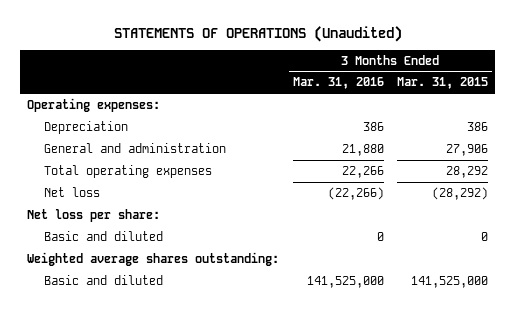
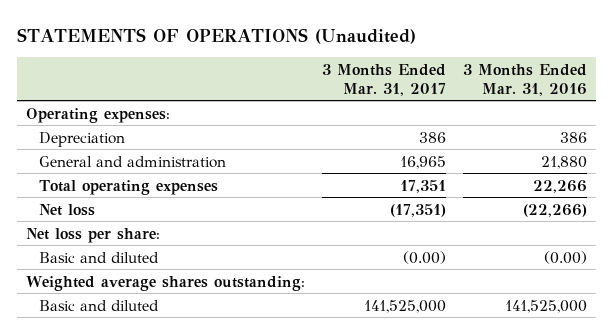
[397,77,489,90] Mar. 31, 2015 -> none
none -> [322,63,447,96] 3 Months Ended Mar. 31, 2017
[376,231,384,241] 0 -> [544,250,588,264] (0.00)

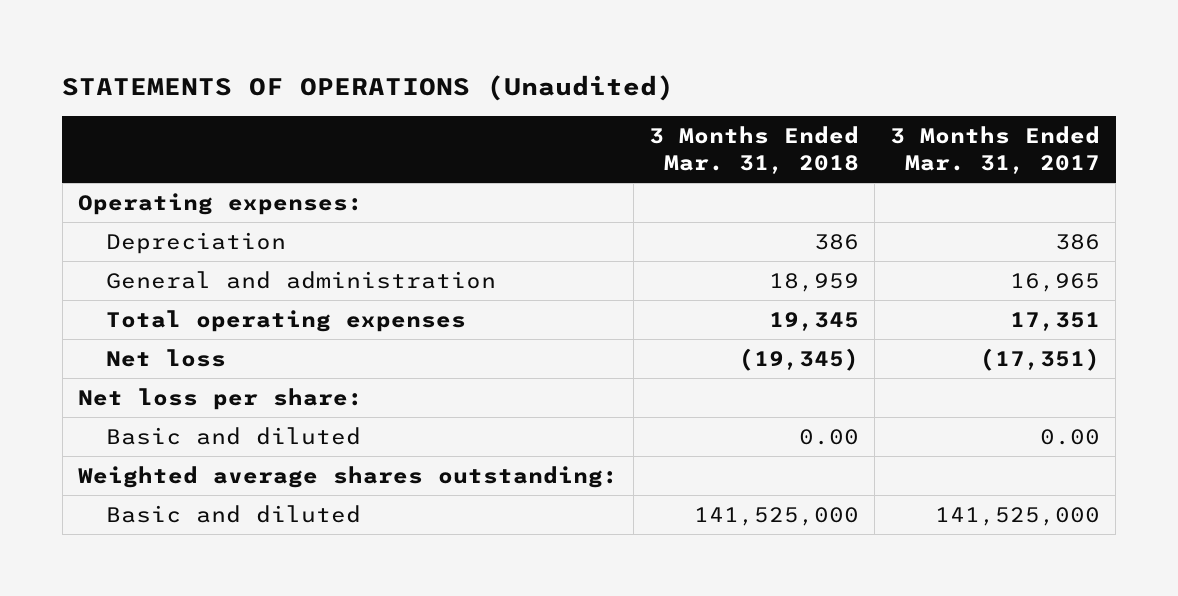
[463,63,588,96] 3 Months Ended Mar. 31, 2016 -> none
none -> [648,125,859,174] 3 Months Ended Mar. 31, 2018
[403,250,447,264] (0.00) -> [1040,428,1101,445] 0.00

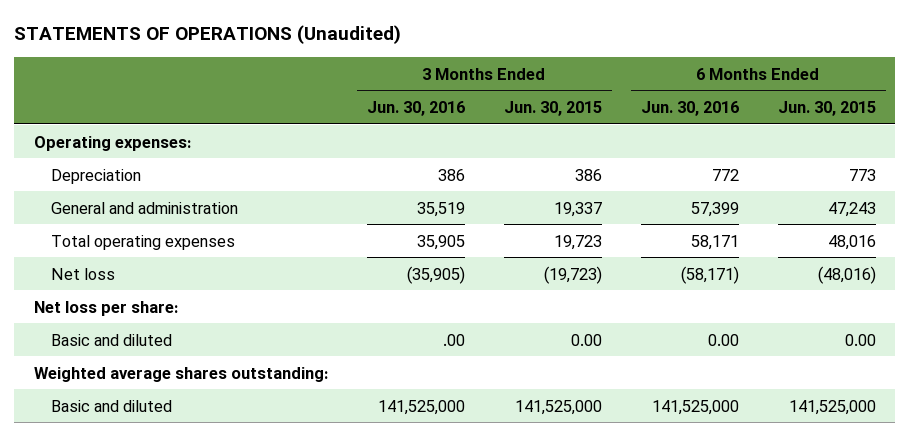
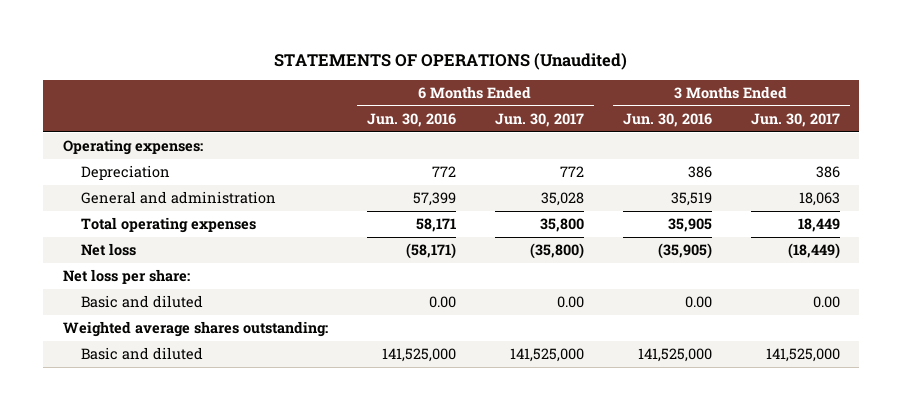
[503,100,602,116] Jun. 30, 2015 -> none
[777,100,876,116] Jun. 30, 2015 -> none
none -> [494,112,584,127] Jun. 30, 2017
none -> [750,112,840,127] Jun. 30, 2017
[442,333,465,346] .00 -> [684,296,712,309] 0.00

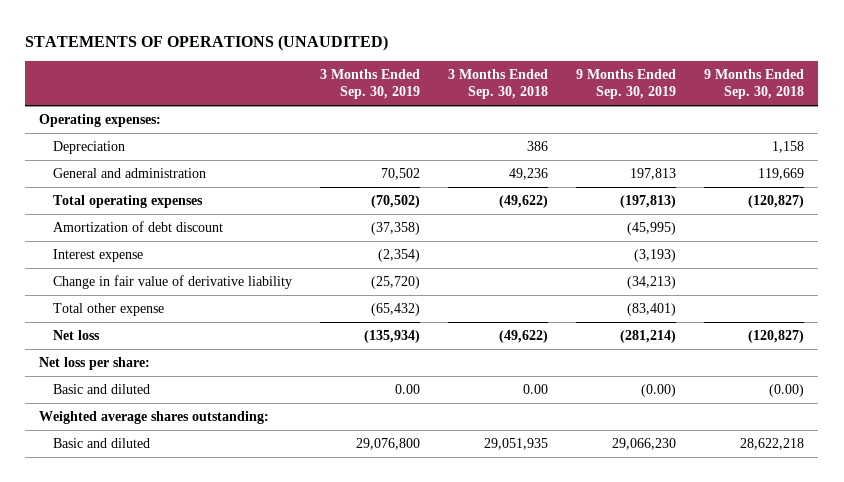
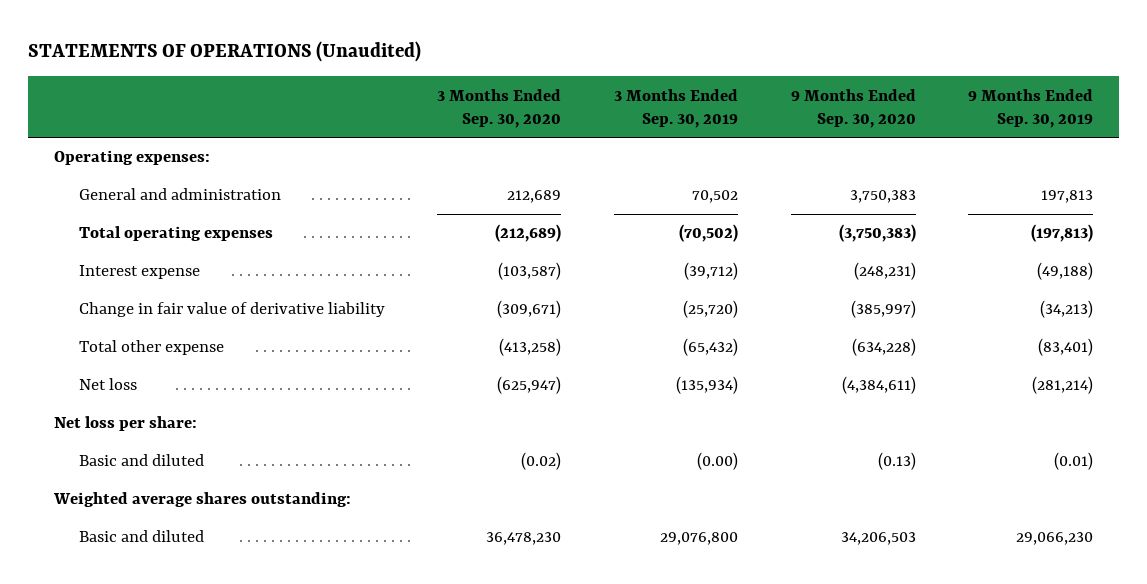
[25,34,389,51] STATEMENTS OF OPERATIONS (UNAUDITED) -> [27,41,421,63] STATEMENTS OF OPERATIONS (Unaudited)
[447,68,548,100] 3 Months Ended Sep. 30, 2018 -> none
[704,68,805,100] 9 Months Ended Sep. 30, 2018 -> none
none -> [437,88,562,128] 3 Months Ended Sep. 30, 2020
none -> [790,88,916,128] 9 Months Ended Sep. 30, 2020
[52,140,125,154] Depreciation -> none
[52,220,223,232] Amortization of debt discount -> none
[377,248,420,262] (2,354) -> [683,262,738,281] (39,712)
[634,248,677,262] (3,193) -> [1037,262,1094,281] (49,188)
[394,383,420,394] 0.00 -> [696,452,738,471] (0.00)
[641,383,677,397] (0.00) -> [1054,452,1094,471] (0.01)

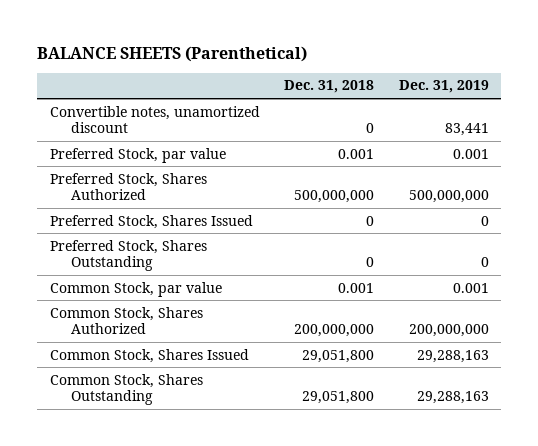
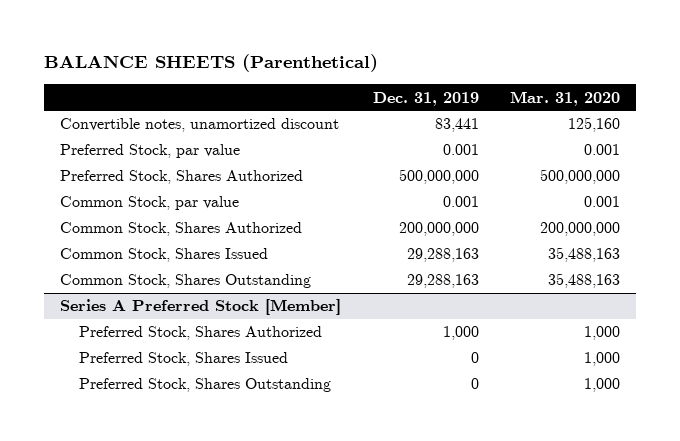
[284,80,375,94] Dec. 31, 2018 -> none
none -> [510,90,621,106] Mar. 31, 2020
[49,214,253,229] Preferred Stock, Shares Issued -> none
[49,239,207,272] Preferred Stock, Shares Outstanding -> none
none -> [60,299,342,316] Series A Preferred Stock [Member]
none -> [78,326,322,341] Preferred Stock, Shares Authorized
none -> [78,352,288,367] Preferred Stock, Shares Issued
none -> [78,378,331,393] Preferred Stock, Shares Outstanding

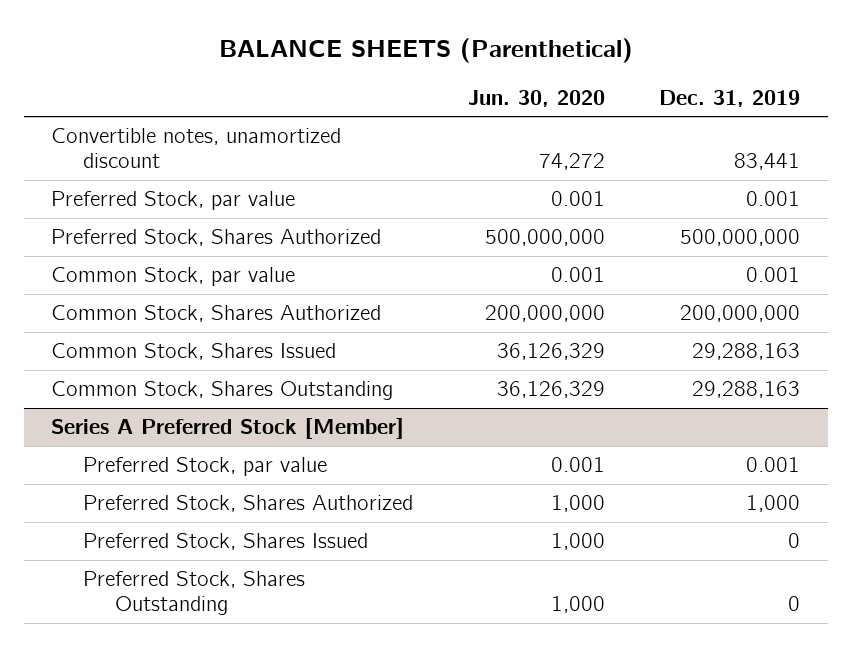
[510,90,621,106] Mar. 31, 2020 -> none
none -> [467,89,605,107] Jun. 30, 2020
none -> [83,457,328,477] Preferred Stock, par value

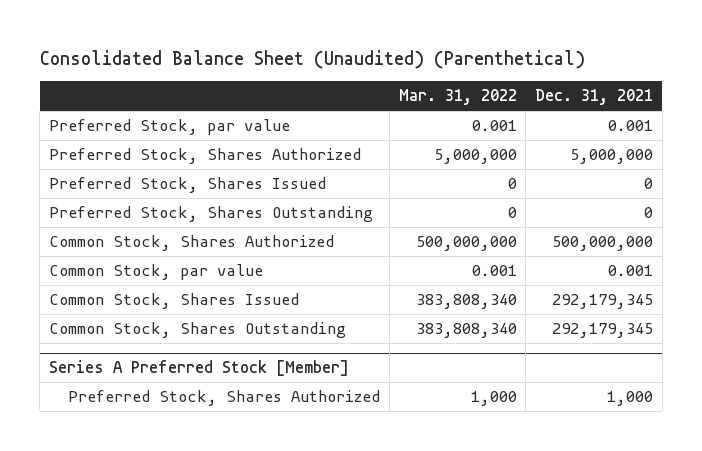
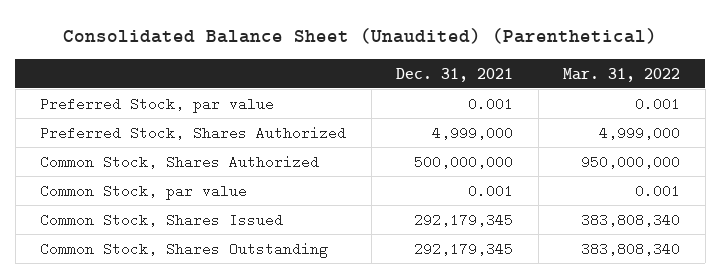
[48,177,326,194] Preferred Stock, Shares Issued -> none
[48,206,373,223] Preferred Stock, Shares Outstanding -> none
[433,149,517,165] 5,000,000 -> [599,125,681,140] 4,999,000
[569,149,653,165] 5,000,000 -> [432,125,514,140] 4,999,000
[415,236,517,252] 500,000,000 -> [581,154,681,169] 950,000,000
[48,360,349,377] Series A Preferred Stock [Member] -> none
[68,390,381,407] Preferred Stock, Shares Authorized -> none

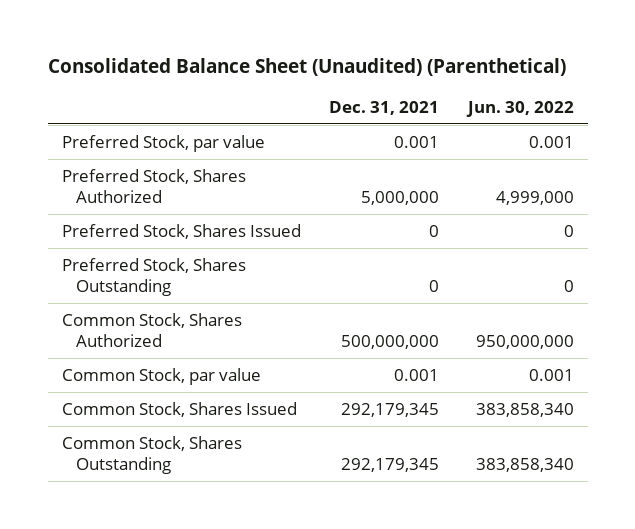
[563,67,681,82] Mar. 31, 2022 -> none
none -> [465,100,574,117] Jun. 30, 2022
[432,125,514,140] 4,999,000 -> [361,191,440,206] 5,000,000
none -> [61,223,301,239] Preferred Stock, Shares Issued
none -> [61,257,246,297] Preferred Stock, Shares Outstanding

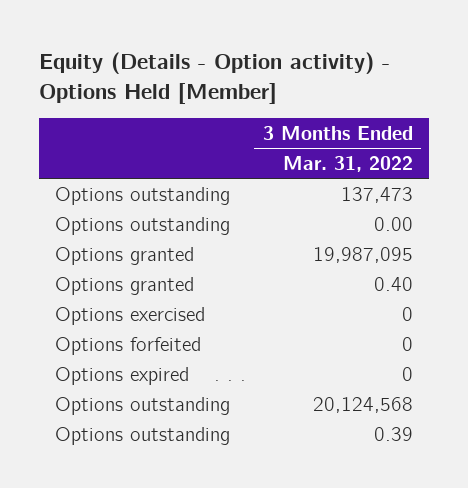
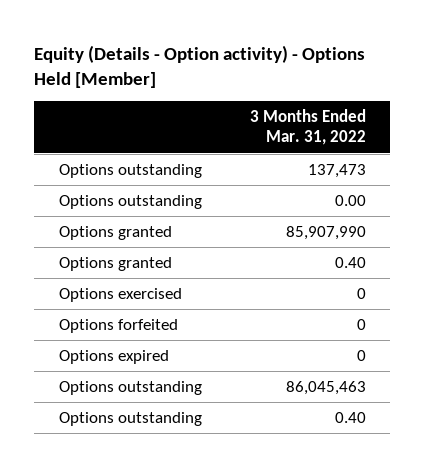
[312,246,413,263] 19,987,095 -> [286,226,367,241] 85,907,990
[312,396,413,413] 20,124,568 -> [286,381,367,396] 86,045,463
[373,426,413,441] 0.39 -> [335,412,367,424] 0.40

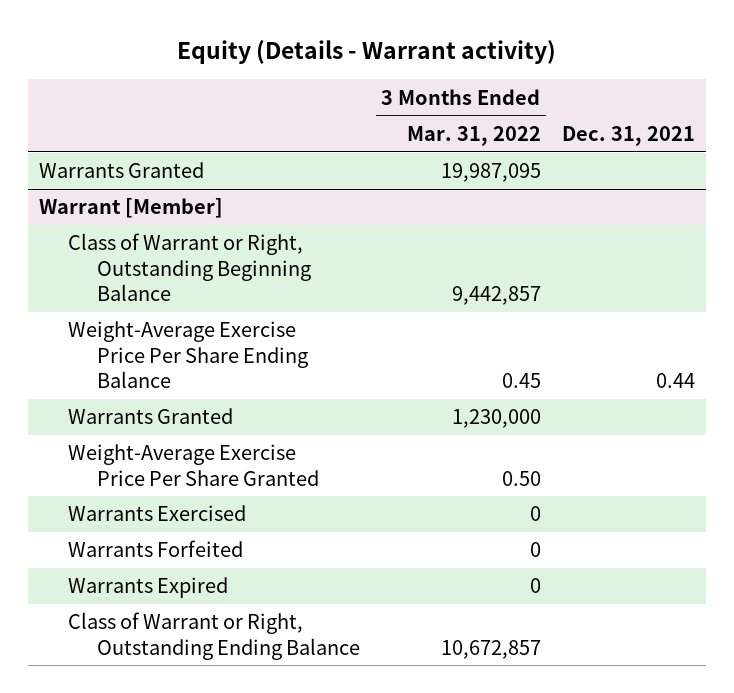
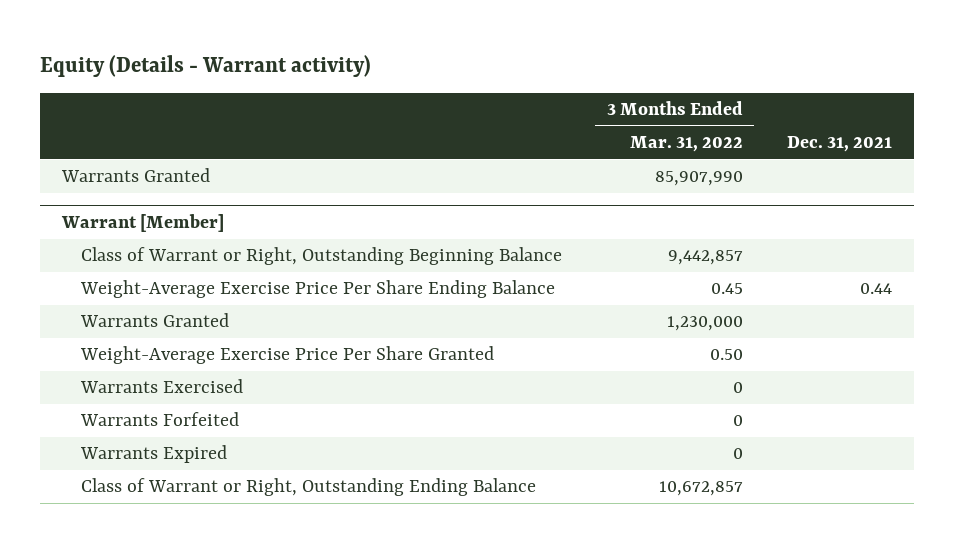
[440,163,541,183] 19,987,095 -> [654,171,743,187] 85,907,990

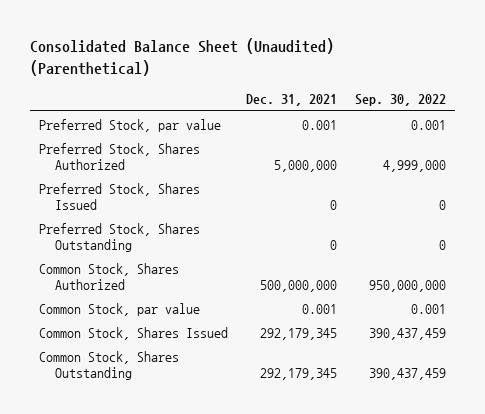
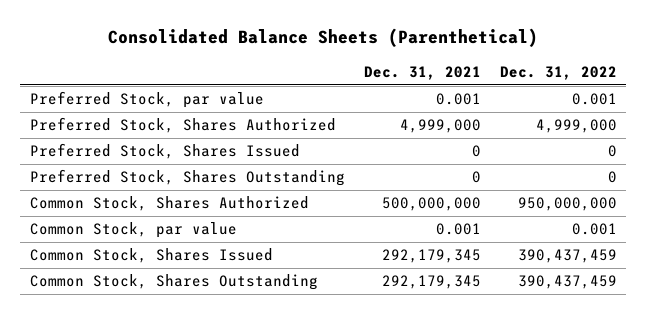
[29,38,334,76] Consolidated Balance Sheet (Unaudited) (Parenthetical) -> [108,28,539,48] Consolidated Balance Sheets (Parenthetical)
[355,93,447,106] Sep. 30, 2022 -> none
none -> [499,65,617,80] Dec. 31, 2022
[274,159,338,172] 5,000,000 -> [399,119,481,134] 4,999,000

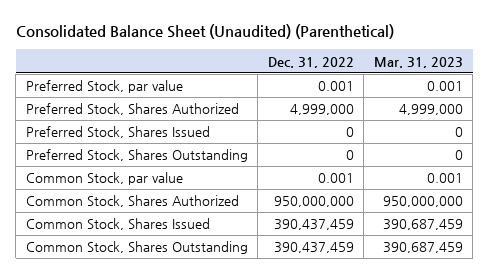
[108,28,539,48] Consolidated Balance Sheets (Parenthetical) -> [15,24,394,40] Consolidated Balance Sheet (Unaudited) (Parenthetical)
[363,65,481,80] Dec. 31, 2021 -> none
none -> [373,56,463,68] Mar. 31, 2023
[29,196,309,212] Common Stock, Shares Authorized -> [25,195,239,208] Common Stock, Shares Authorized

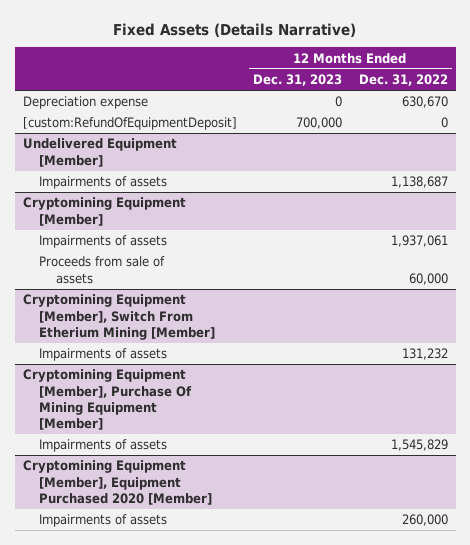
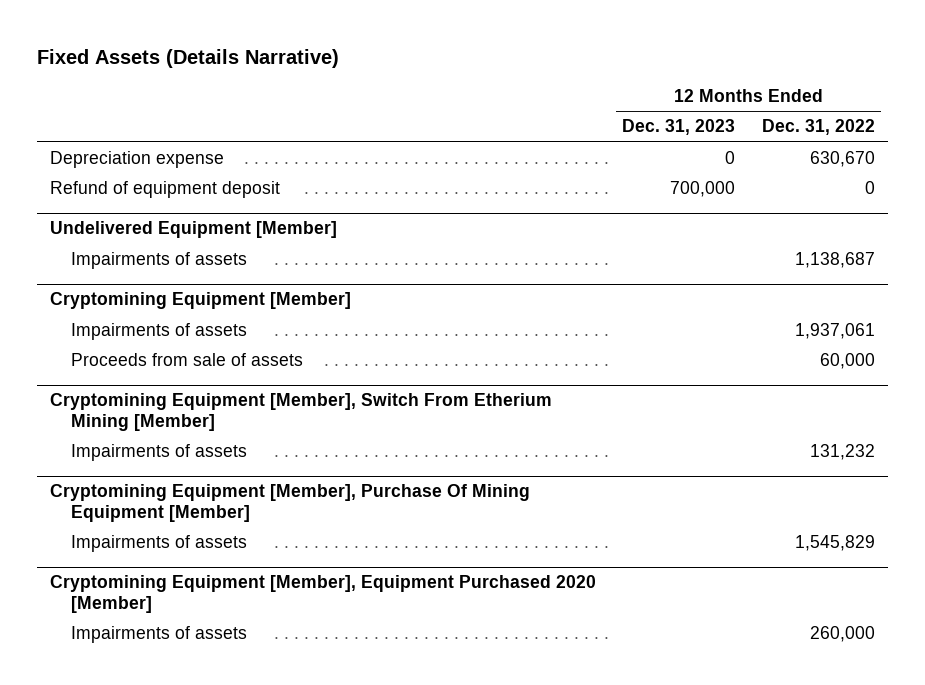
[22,117,237,131] [custom:RefundOfEquipmentDeposit] -> [49,181,280,199] Refund of equipment deposit

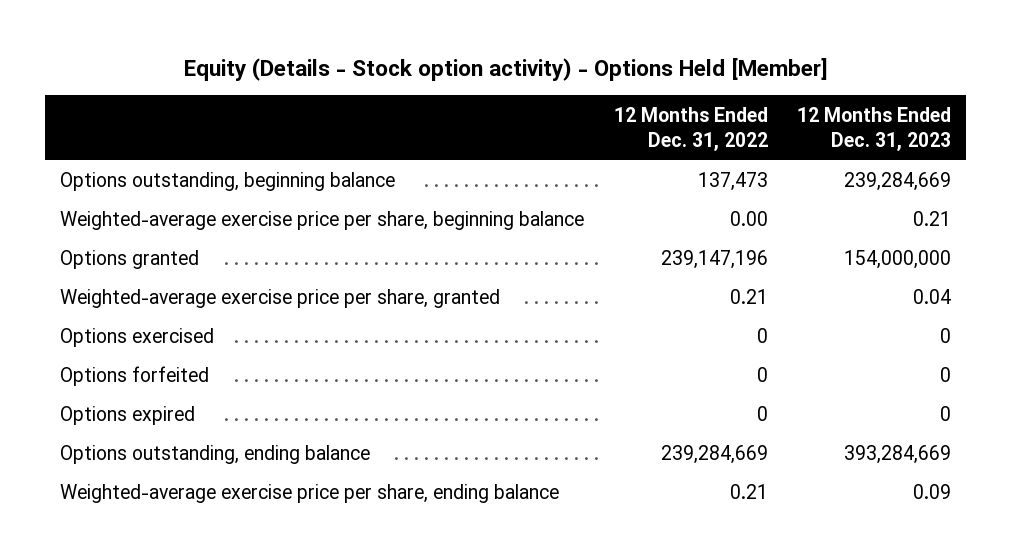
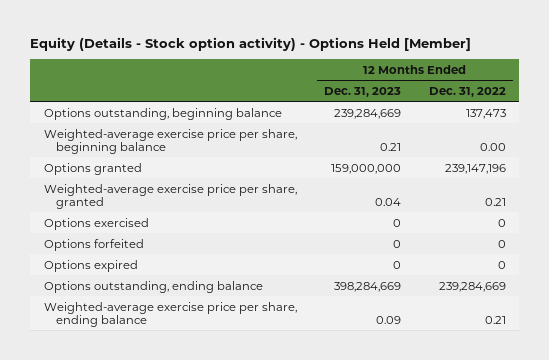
[843,249,951,269] 154,000,000 -> [331,163,402,174] 159,000,000
[843,444,951,464] 393,284,669 -> [334,281,402,292] 398,284,669

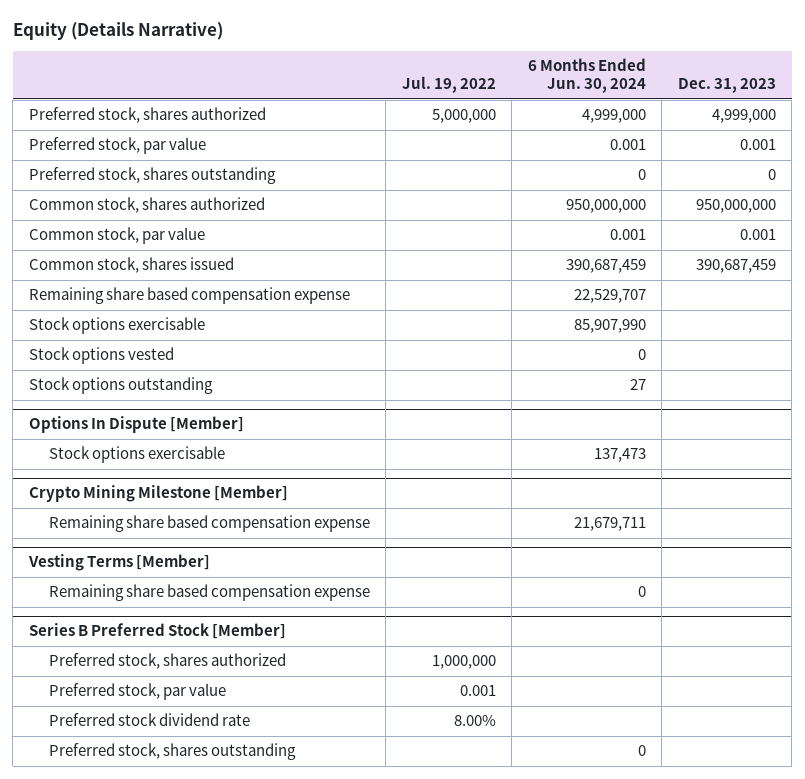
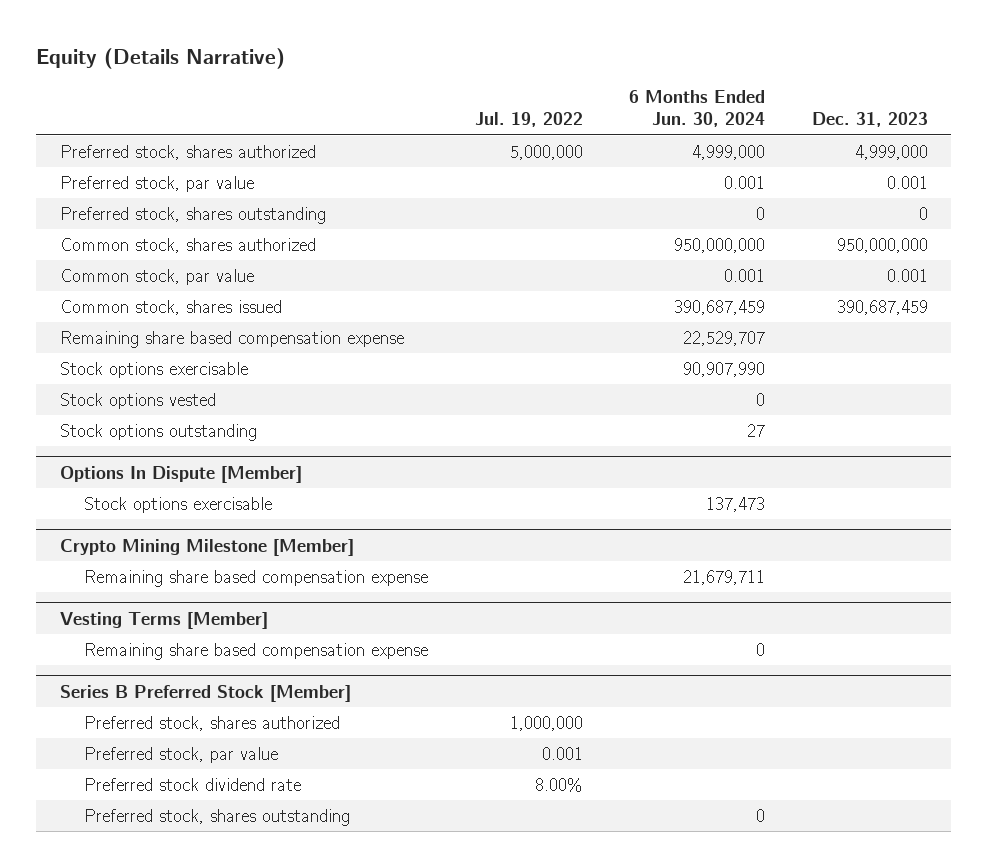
[573,319,646,334] 85,907,990 -> [683,361,766,377] 90,907,990

